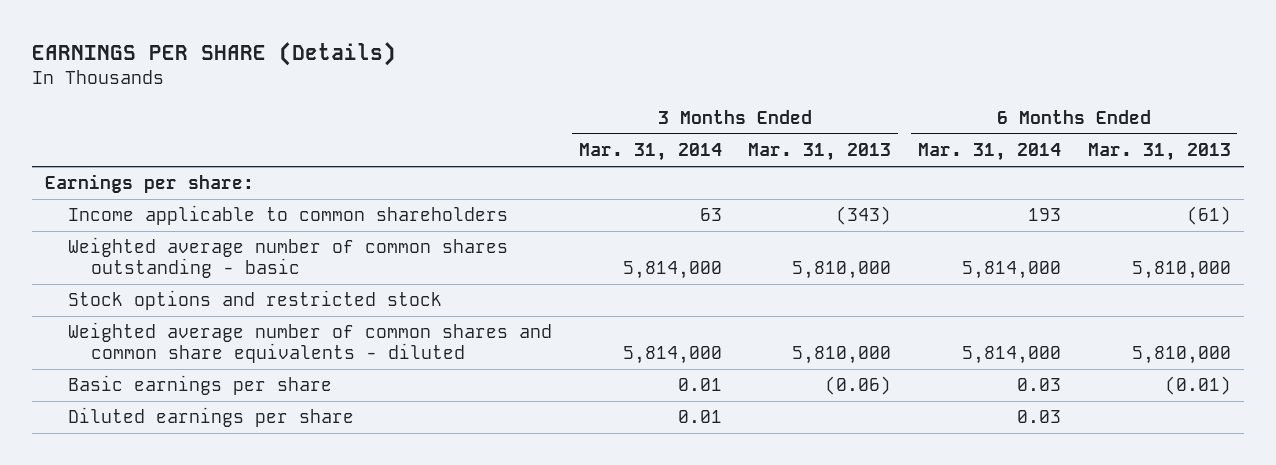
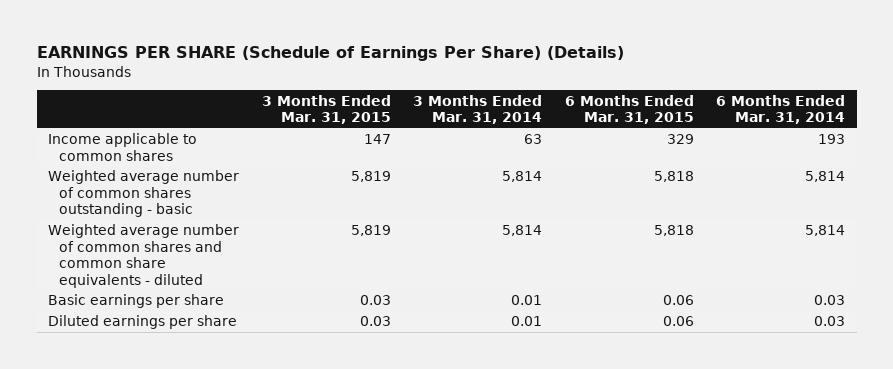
[32,41,397,66] EARNINGS PER SHARE (Details) -> [36,46,624,62] EARNINGS PER SHARE (Schedule of Earnings Per Share) (Details)
[748,143,892,162] Mar. 31, 2013 -> none
[1087,143,1231,162] Mar. 31, 2013 -> none
none -> [261,94,391,125] 3 Months Ended Mar. 31, 2015
none -> [564,94,694,125] 6 Months Ended Mar. 31, 2015
[45,174,255,194] Earnings per share: -> none
[68,290,443,311] Stock options and restricted stock -> none
[68,205,509,226] Income applicable to common shareholders -> [48,133,198,161] Income applicable to common shares
[622,261,722,280] 5,814,000 -> [502,171,543,183] 5,814
[962,261,1062,280] 5,814,000 -> [805,171,846,183] 5,814
[622,346,722,365] 5,814,000 -> [502,225,543,237] 5,814
[962,346,1062,365] 5,814,000 -> [805,225,846,237] 5,814

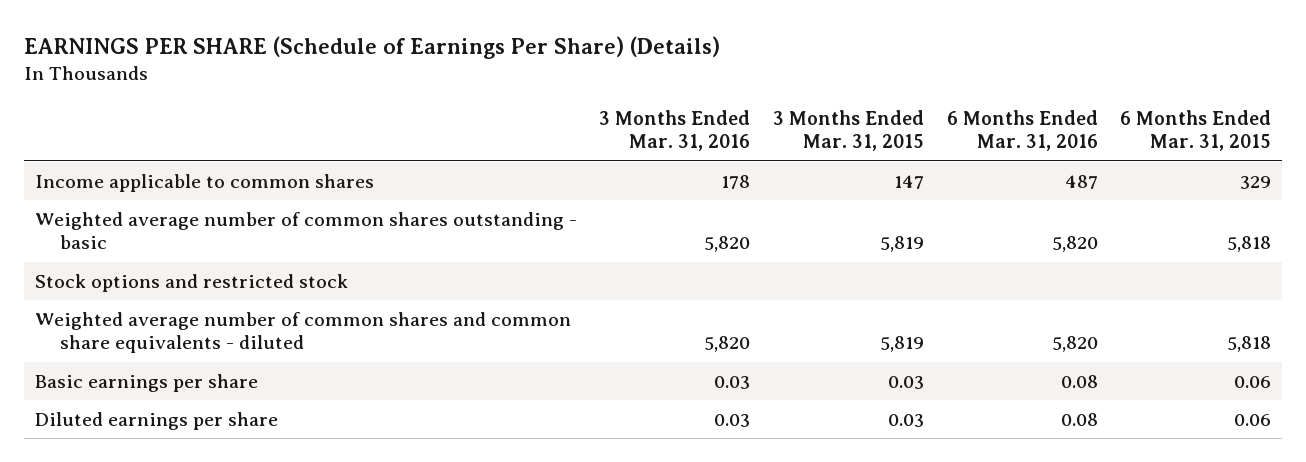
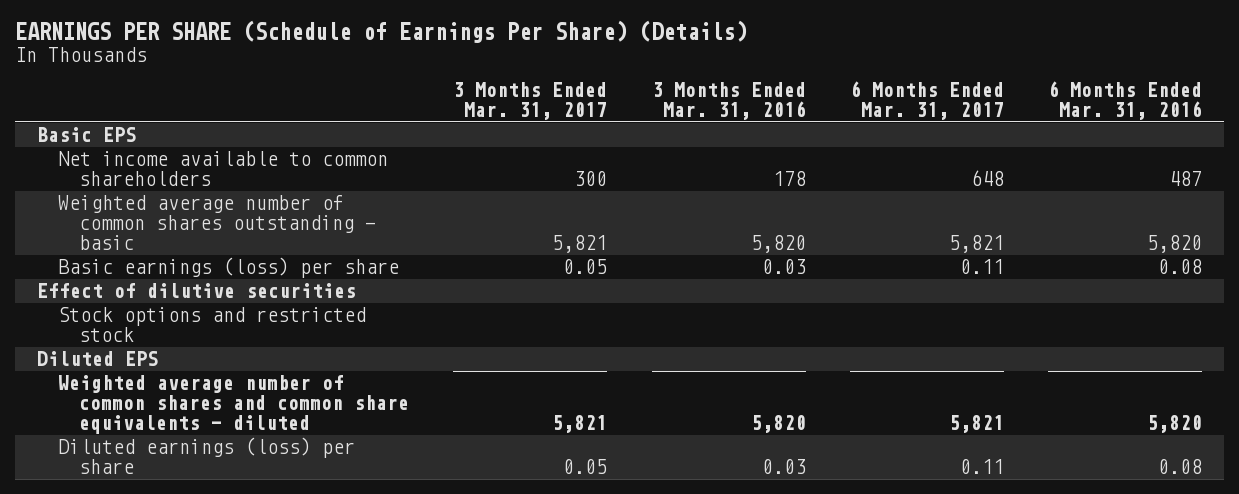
[773,109,925,152] 3 Months Ended Mar. 31, 2015 -> none
[1120,109,1272,152] 6 Months Ended Mar. 31, 2015 -> none
none -> [453,82,608,121] 3 Months Ended Mar. 31, 2017
none -> [849,81,1004,121] 6 Months Ended Mar. 31, 2017
none -> [37,127,137,143] Basic EPS
[34,173,374,192] Income applicable to common shares -> [58,151,389,187] Net income available to common shareholders
none -> [58,257,400,279] Basic earnings (loss) per share
none -> [37,283,357,299] Effect of dilutive securities
none -> [37,351,159,367] Diluted EPS
[34,373,258,392] Basic earnings per share -> none
[34,411,278,430] Diluted earnings per share -> [58,437,356,475] Diluted earnings (loss) per share

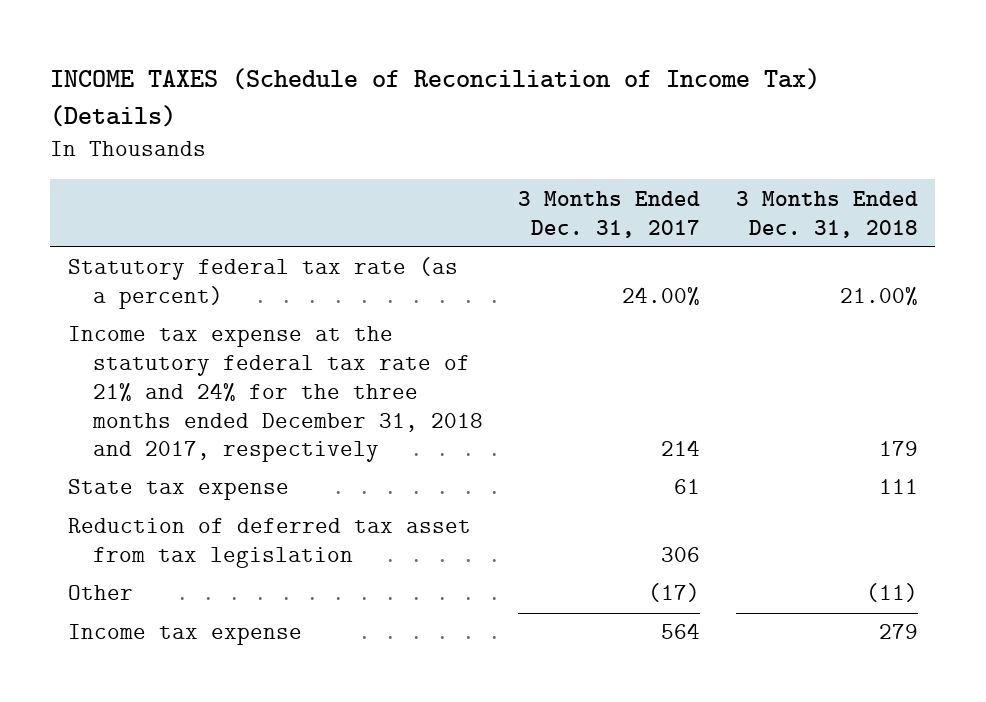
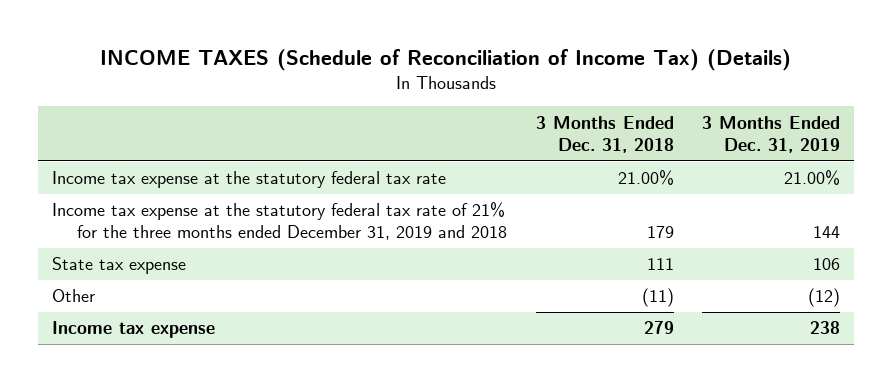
[518,190,701,238] 3 Months Ended Dec. 31, 2017 -> none
none -> [701,115,840,153] 3 Months Ended Dec. 31, 2019
[67,257,458,310] Statutory federal tax rate (as a percent) -> [51,171,446,189] Income tax expense at the statutory federal tax rate
[67,326,484,463] Income tax expense at the statutory federal tax rate of 21% and 24% for the three months ended December 31, 2018 and 2017, respectively -> [51,202,508,241] Income tax expense at the statutory federal tax rate of 21% for the three months ended December 31, 2019 and 2018
[67,518,471,569] Reduction of deferred tax asset from tax legislation -> none

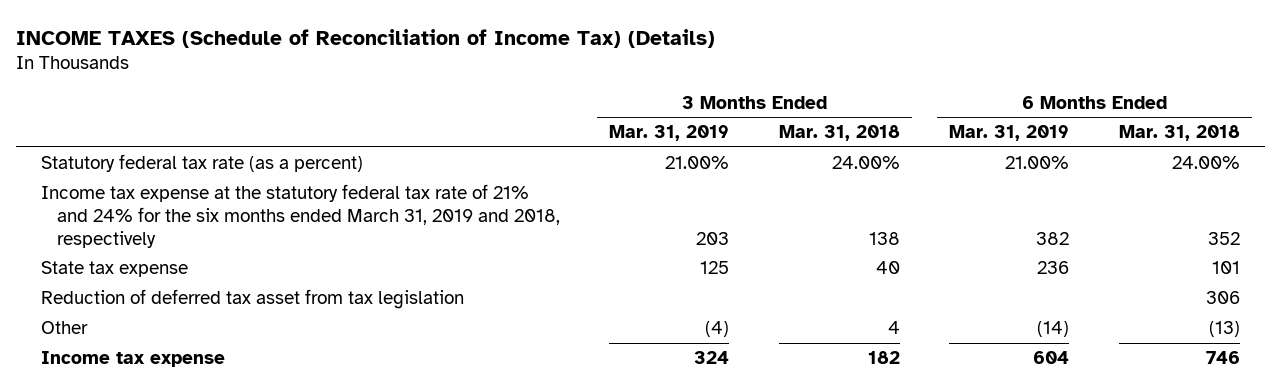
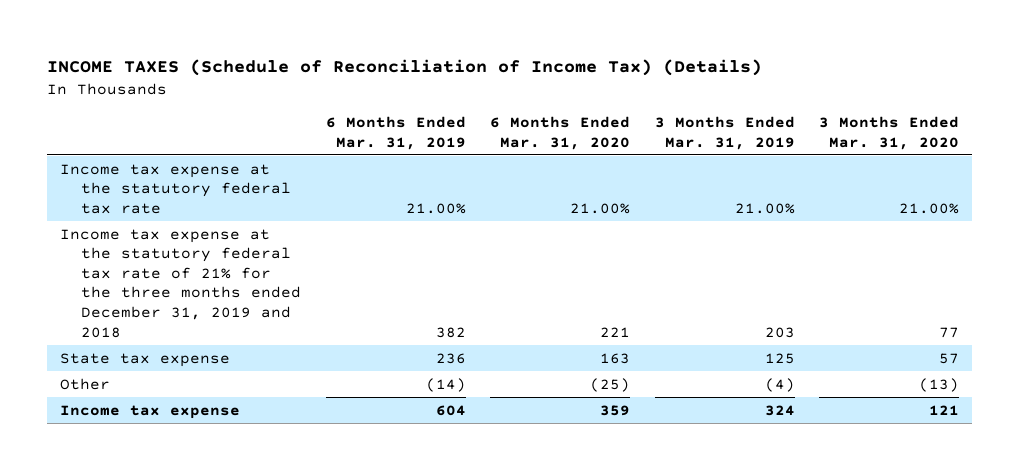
[778,125,900,142] Mar. 31, 2018 -> none
[1119,125,1241,142] Mar. 31, 2018 -> none
none -> [490,115,631,150] 6 Months Ended Mar. 31, 2020
none -> [819,115,960,150] 3 Months Ended Mar. 31, 2020
[40,154,363,173] Statutory federal tax rate (as a percent) -> [59,163,292,214] Income tax expense at the statutory federal tax rate
[40,184,560,248] Income tax expense at the statutory federal tax rate of 21% and 24% for the six months ended March 31, 2019 and 2018, respectively -> [59,228,302,338] Income tax expense at the statutory federal tax rate of 21% for the three months ended December 31, 2019 and 2018
[40,289,464,310] Reduction of deferred tax asset from tax legislation -> none

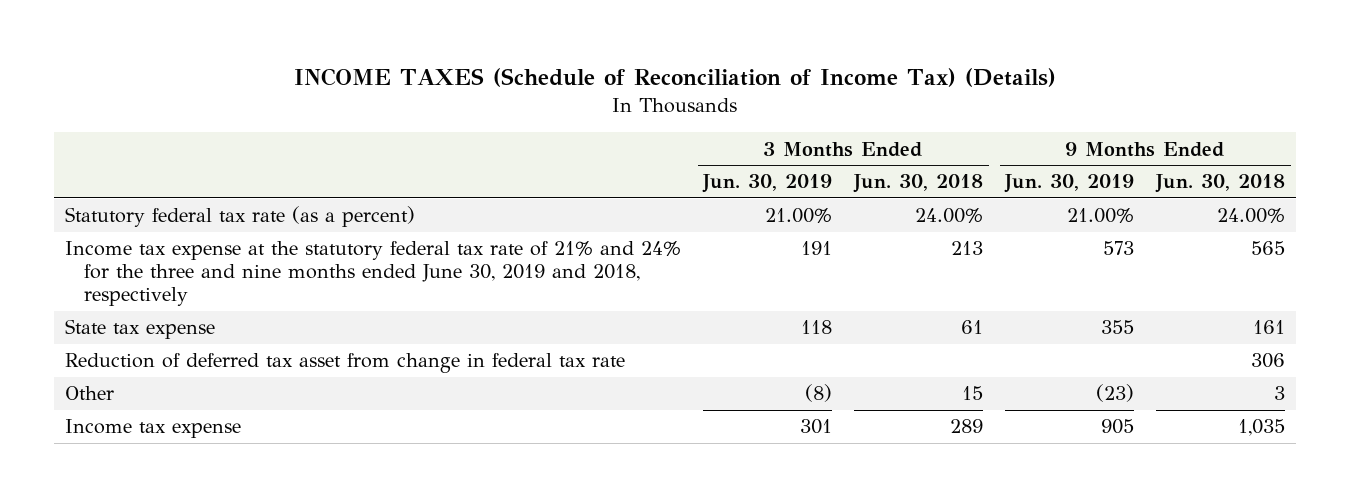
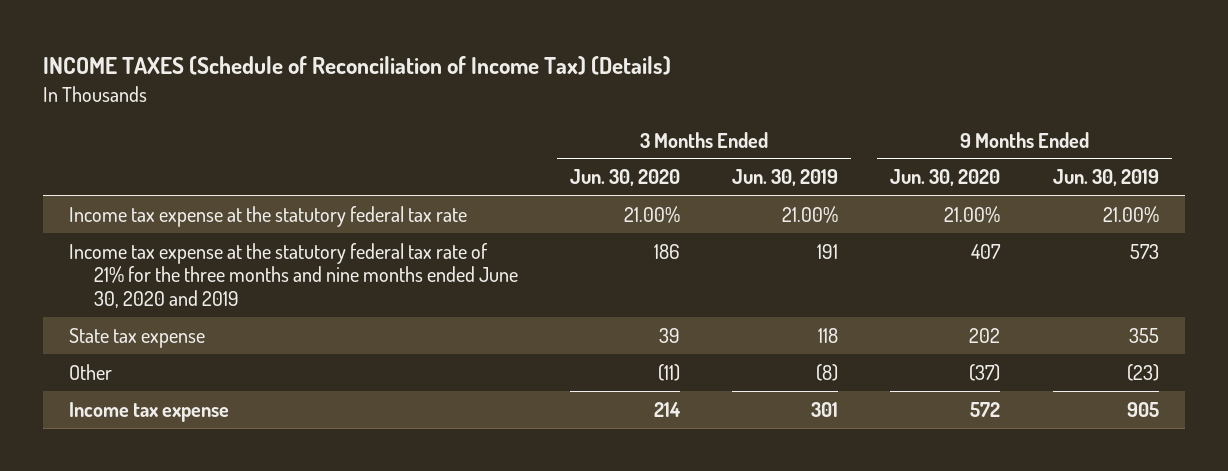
[853,174,984,194] Jun. 30, 2018 -> none
[1155,174,1286,194] Jun. 30, 2018 -> none
none -> [570,169,681,187] Jun. 30, 2020
none -> [890,169,1001,187] Jun. 30, 2020
[65,206,416,228] Statutory federal tax rate (as a percent) -> [69,205,468,227] Income tax expense at the statutory federal tax rate
[65,241,682,307] Income tax expense at the statutory federal tax rate of 21% and 24% for the three and nine months ended June 30, 2019 and 2018, respectively -> [69,242,519,309] Income tax expense at the statutory federal tax rate of 21% for the three months and nine months ended June 30, 2020 and 2019
[65,353,626,374] Reduction of deferred tax asset from change in federal tax rate -> none

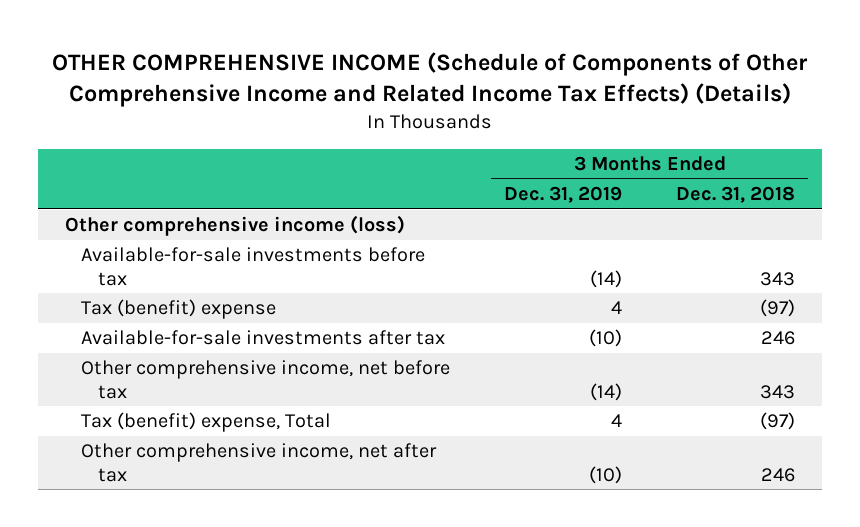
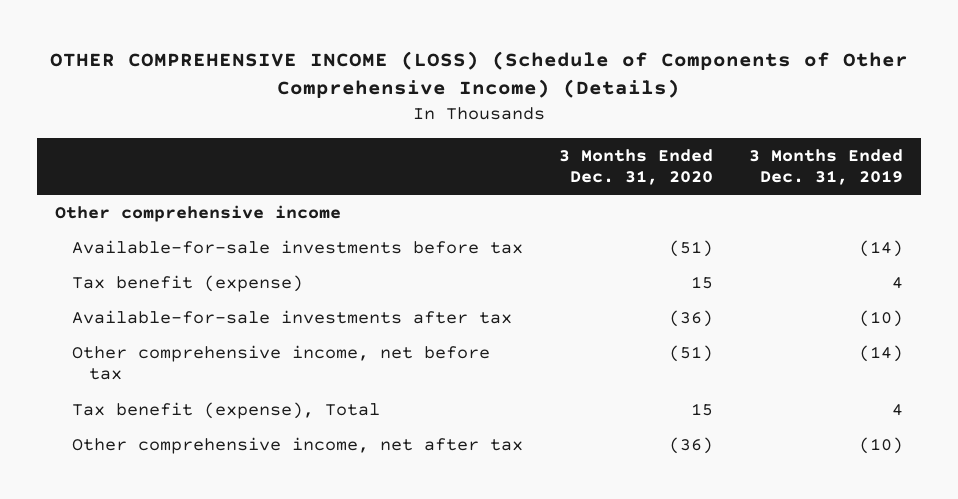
[52,51,809,108] OTHER COMPREHENSIVE INCOME (Schedule of Components of Other Comprehensive Income and Related Income Tax Effects) (Details) -> [50,50,909,99] OTHER COMPREHENSIVE INCOME (LOSS) (Schedule of Components of Other Comprehensive Income) (Details)
[675,185,795,203] Dec. 31, 2018 -> none
none -> [559,148,714,185] 3 Months Ended Dec. 31, 2020
[65,215,406,237] Other comprehensive income (loss) -> [54,205,341,223] Other comprehensive income
[81,299,277,320] Tax (benefit) expense -> [72,275,304,293] Tax benefit (expense)
[81,412,332,433] Tax (benefit) expense, Total -> [72,402,381,420] Tax benefit (expense), Total

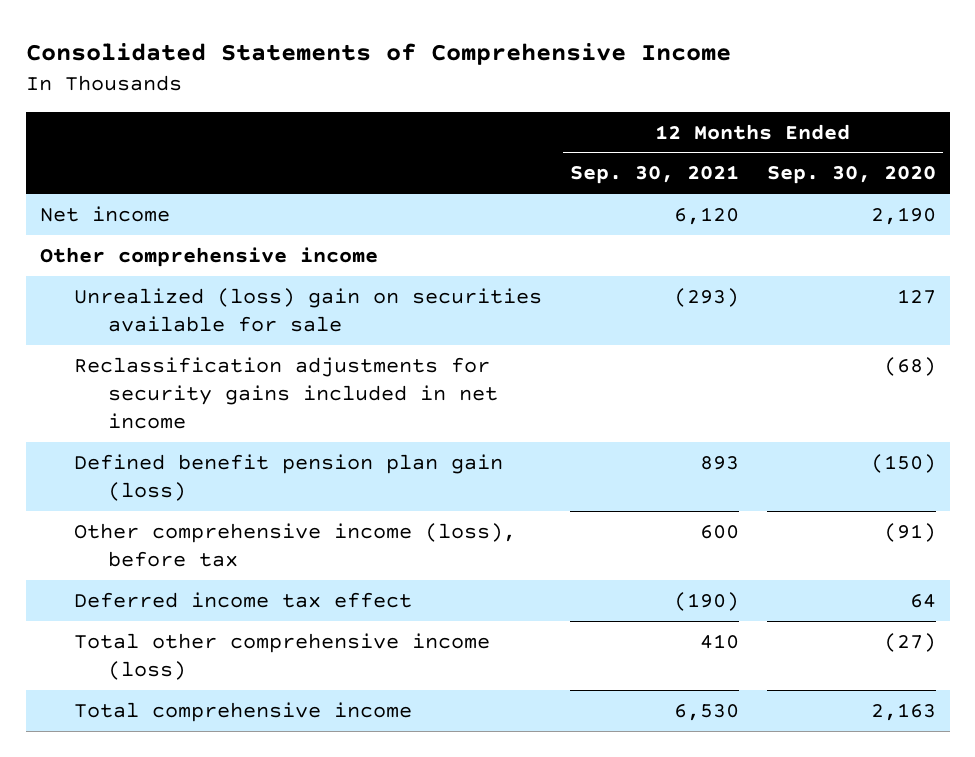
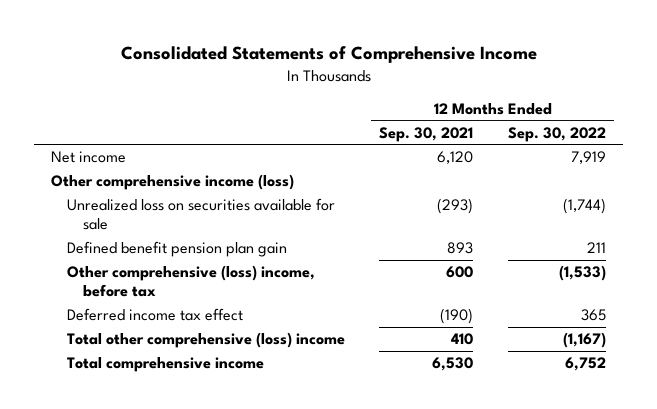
[766,166,936,185] Sep. 30, 2020 -> none
none -> [507,126,606,142] Sep. 30, 2022
[73,356,498,430] Reclassification adjustments for security gains included in net income -> none
[39,246,378,267] Other comprehensive income -> [51,174,295,191] Other comprehensive income (loss)
[73,287,542,333] Unrealized (loss) gain on securities available for sale -> [66,198,335,231] Unrealized loss on securities available for sale
[73,453,503,502] Defined benefit pension plan gain (loss) -> [66,241,287,258] Defined benefit pension plan gain
[73,522,516,568] Other comprehensive income (loss), before tax -> [66,265,315,298] Other comprehensive (loss) income, before tax
[73,632,490,681] Total other comprehensive income (loss) -> [66,332,345,349] Total other comprehensive (loss) income

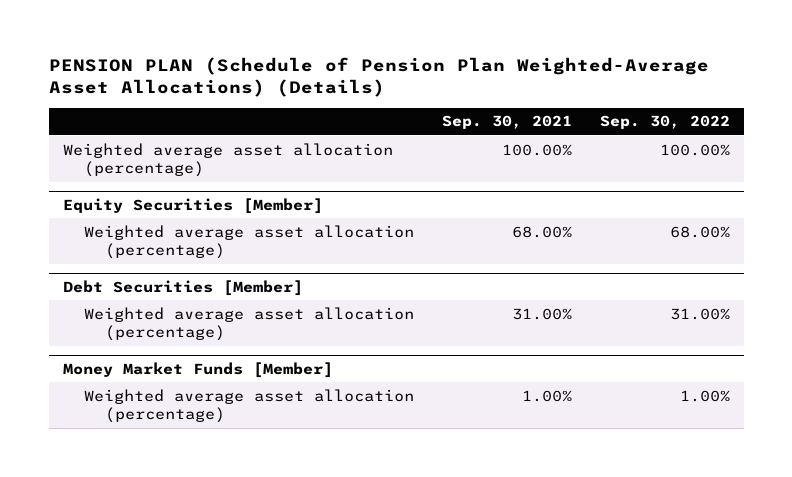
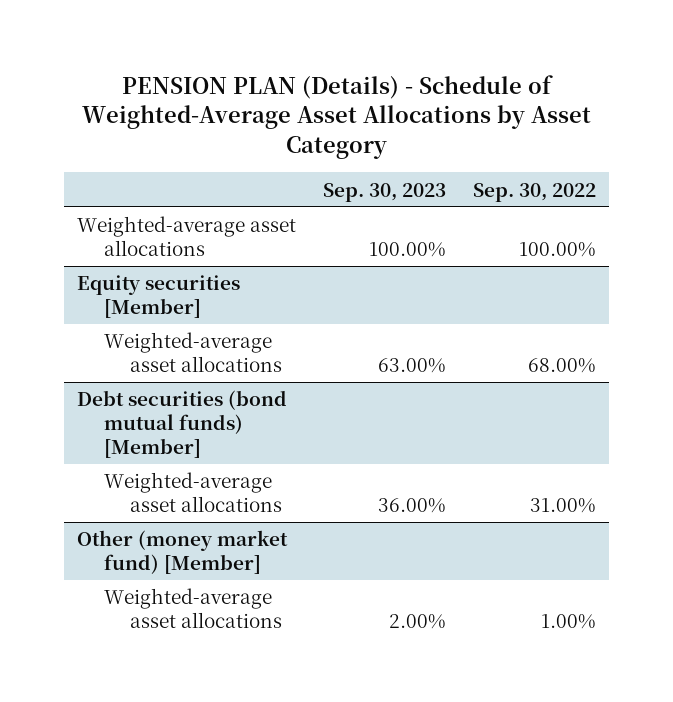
[48,56,709,98] PENSION PLAN (Schedule of Pension Plan Weighted-Average Asset Allocations) (Details) -> [81,74,591,160] PENSION PLAN (Details) - Schedule of Weighted-Average Asset Allocations by Asset Category
[441,115,572,130] Sep. 30, 2021 -> none
none -> [323,182,447,202] Sep. 30, 2023
[62,142,393,178] Weighted average asset allocation (percentage) -> [77,216,297,257] Weighted-average asset allocations
[62,197,323,214] Equity Securities [Member] -> [77,275,241,319] Equity securities [Member]
[83,224,414,260] Weighted average asset allocation (percentage) -> [103,332,282,373] Weighted-average asset allocations
[62,279,303,296] Debt Securities [Member] -> [77,390,288,458] Debt securities (bond mutual funds) [Member]
[83,306,414,342] Weighted average asset allocation (percentage) -> [103,472,282,513] Weighted-average asset allocations
[62,361,333,378] Money Market Funds [Member] -> [77,530,289,575] Other (money market fund) [Member]
[83,388,414,424] Weighted average asset allocation (percentage) -> [103,588,282,629] Weighted-average asset allocations

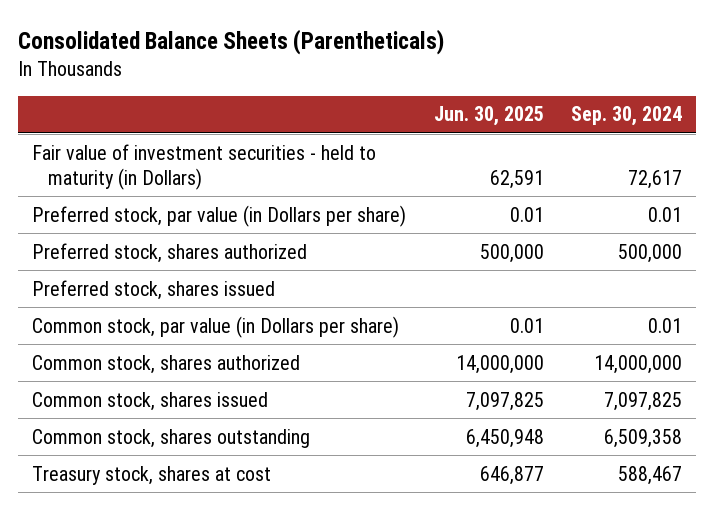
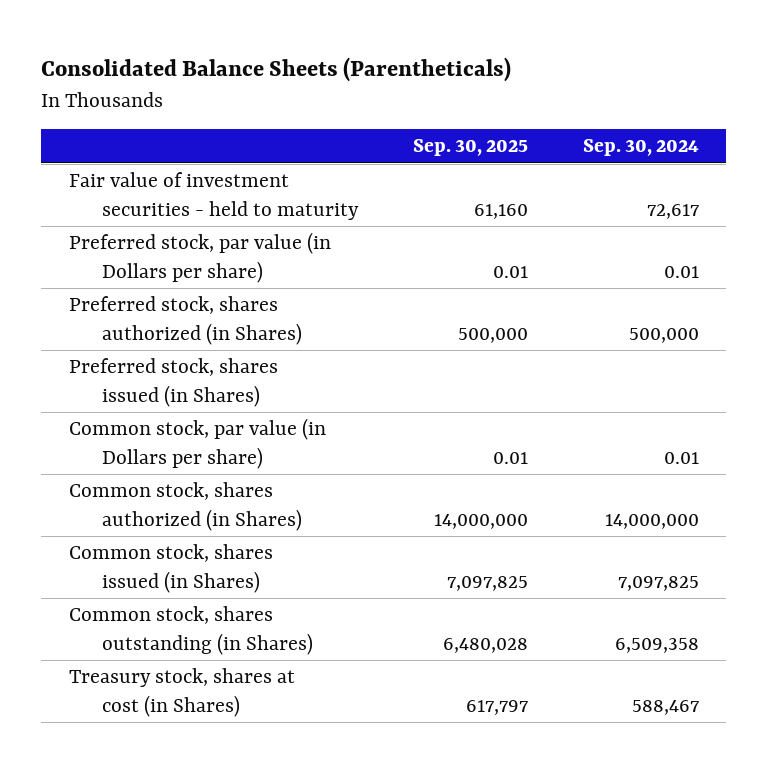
[433,106,544,127] Jun. 30, 2025 -> none
none -> [412,139,528,157] Sep. 30, 2025
[32,143,377,190] Fair value of investment securities - held to maturity (in Dollars) -> [68,172,359,220] Fair value of investment securities - held to maturity
[32,242,308,263] Preferred stock, shares authorized -> [68,296,302,345] Preferred stock, shares authorized (in Shares)
[32,279,276,300] Preferred stock, shares issued -> [68,358,278,407] Preferred stock, shares issued (in Shares)
[32,354,301,374] Common stock, shares authorized -> [68,482,302,531] Common stock, shares authorized (in Shares)
[32,391,269,411] Common stock, shares issued -> [68,544,273,593] Common stock, shares issued (in Shares)
[32,428,311,448] Common stock, shares outstanding -> [68,606,313,655] Common stock, shares outstanding (in Shares)
[32,465,272,485] Treasury stock, shares at cost -> [68,668,295,717] Treasury stock, shares at cost (in Shares)

